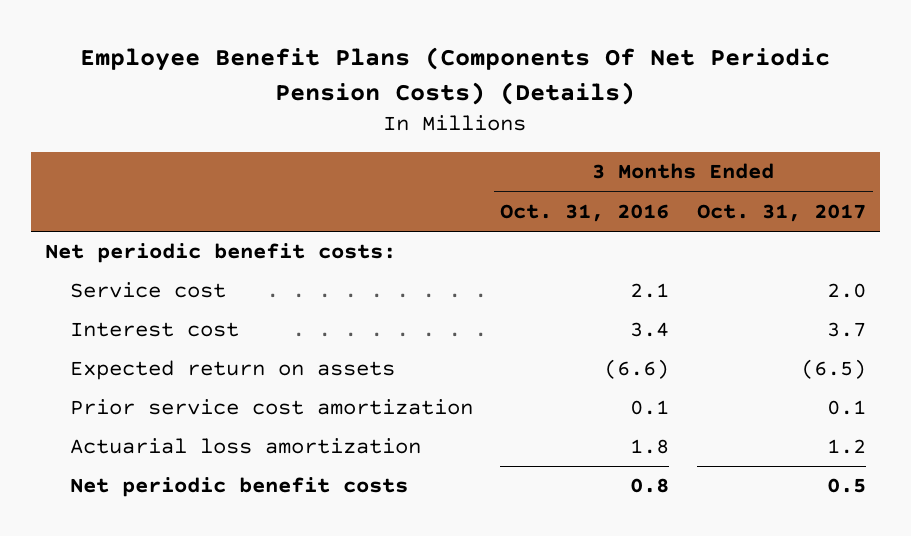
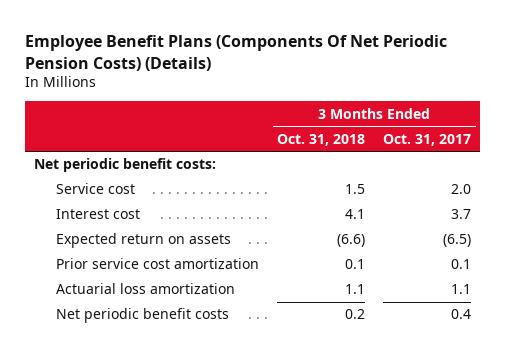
[500,203,670,222] Oct. 31, 2016 -> none
none -> [277,133,366,146] Oct. 31, 2018
[827,439,867,455] 1.2 -> [451,284,472,295] 1.1
[827,478,867,494] 0.5 -> [451,309,472,320] 0.4

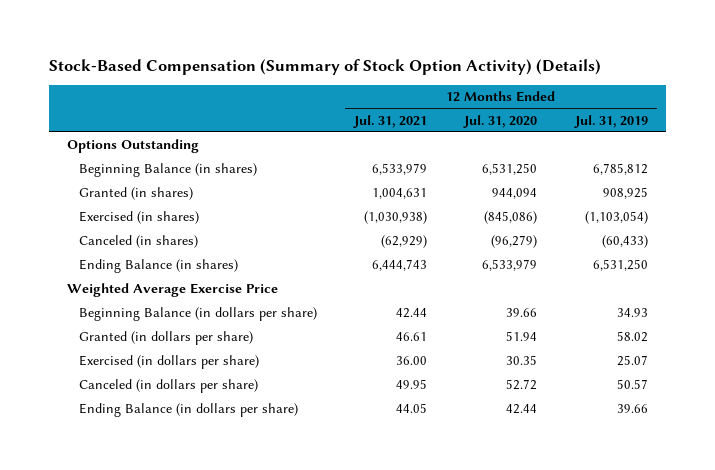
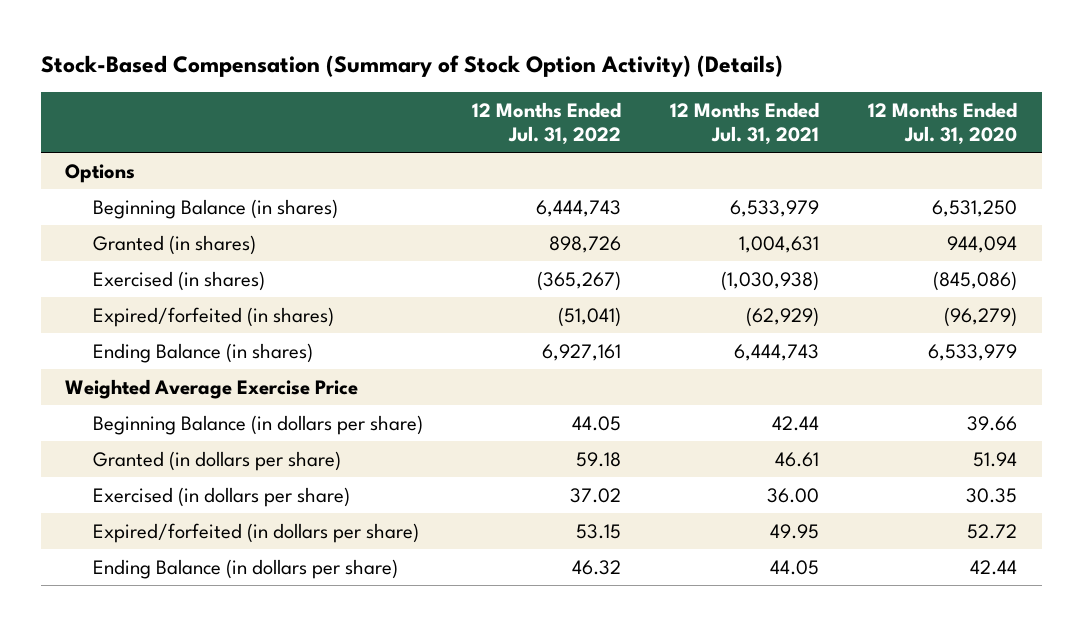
[573,114,648,128] Jul. 31, 2019 -> none
none -> [472,101,622,145] 12 Months Ended Jul. 31, 2022
[67,139,200,154] Options Outstanding -> [65,163,136,183] Options
[79,235,199,249] Canceled (in shares) -> [93,306,335,327] Expired/forfeited (in shares)
[79,379,259,394] Canceled (in dollars per share) -> [93,522,420,543] Expired/forfeited (in dollars per share)

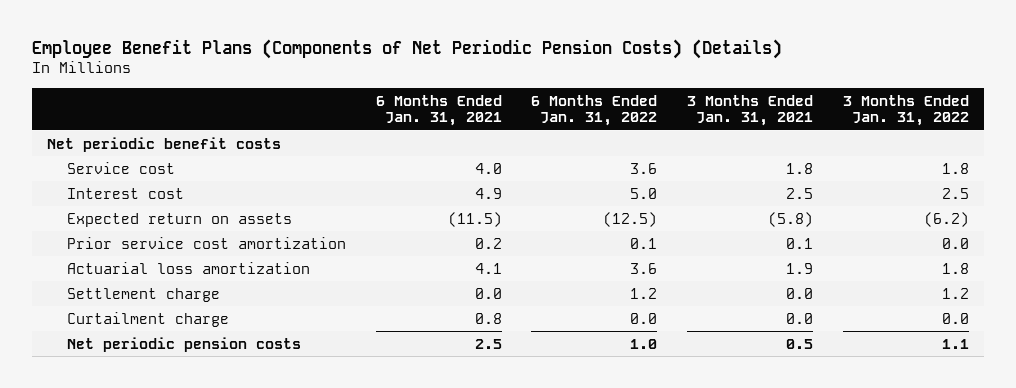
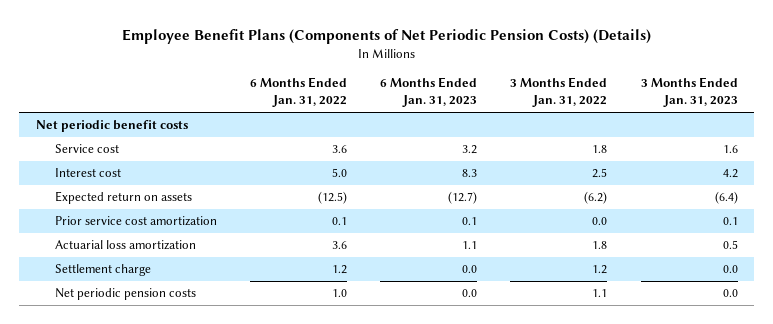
[375,94,502,127] 6 Months Ended Jan. 31, 2021 -> none
[687,94,814,127] 3 Months Ended Jan. 31, 2021 -> none
none -> [380,77,478,108] 6 Months Ended Jan. 31, 2023
none -> [640,77,738,108] 3 Months Ended Jan. 31, 2023
[66,311,229,327] Curtailment charge -> none

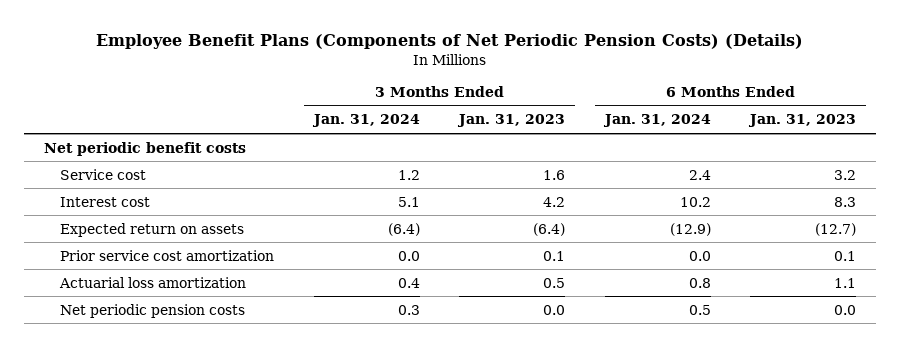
[250,77,348,108] 6 Months Ended Jan. 31, 2022 -> none
[510,77,608,108] 3 Months Ended Jan. 31, 2022 -> none
none -> [311,114,420,128] Jan. 31, 2024
none -> [602,114,711,128] Jan. 31, 2024
[55,264,152,277] Settlement charge -> none

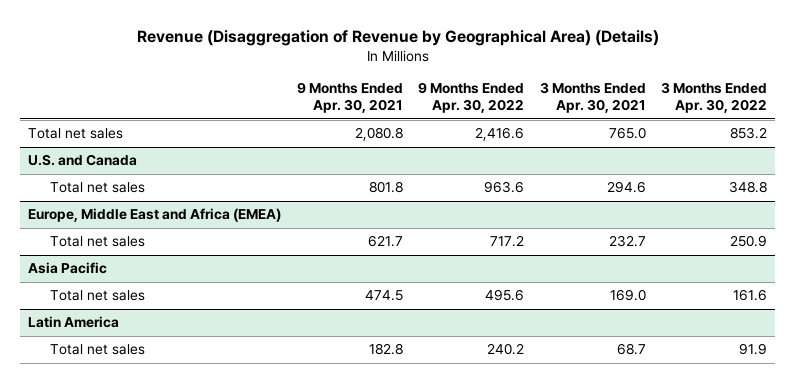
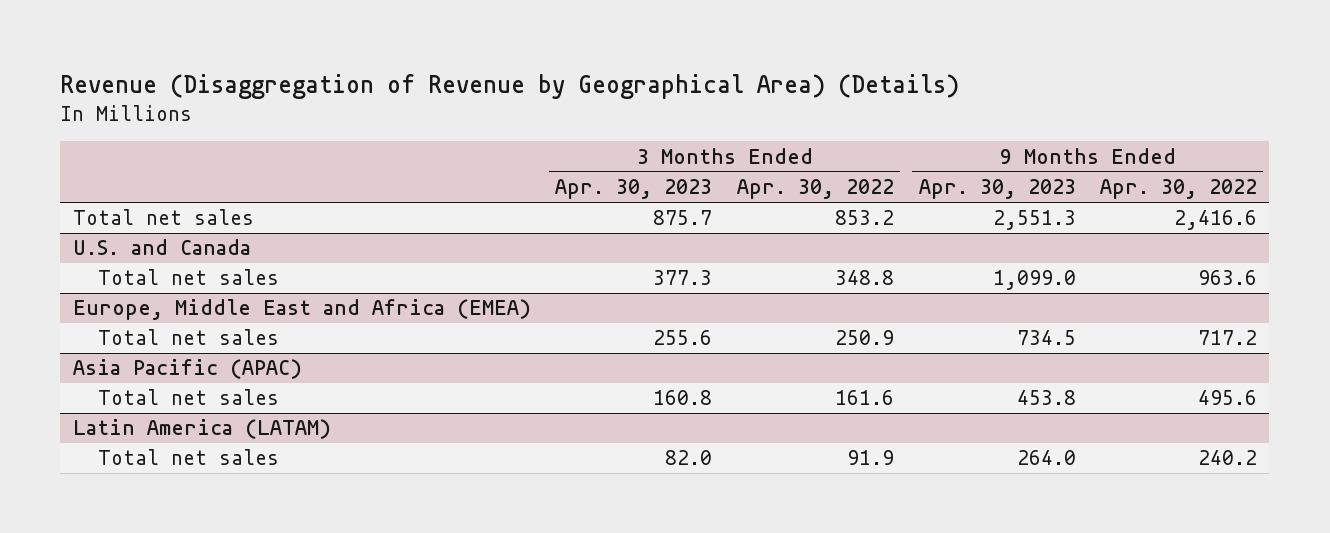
[296,82,403,114] 9 Months Ended Apr. 30, 2021 -> none
[539,82,646,114] 3 Months Ended Apr. 30, 2021 -> none
none -> [555,179,713,200] Apr. 30, 2023
none -> [918,179,1076,200] Apr. 30, 2023
[28,262,108,275] Asia Pacific -> [72,359,302,380] Asia Pacific (APAC)
[28,316,120,329] Latin America -> [72,419,331,440] Latin America (LATAM)

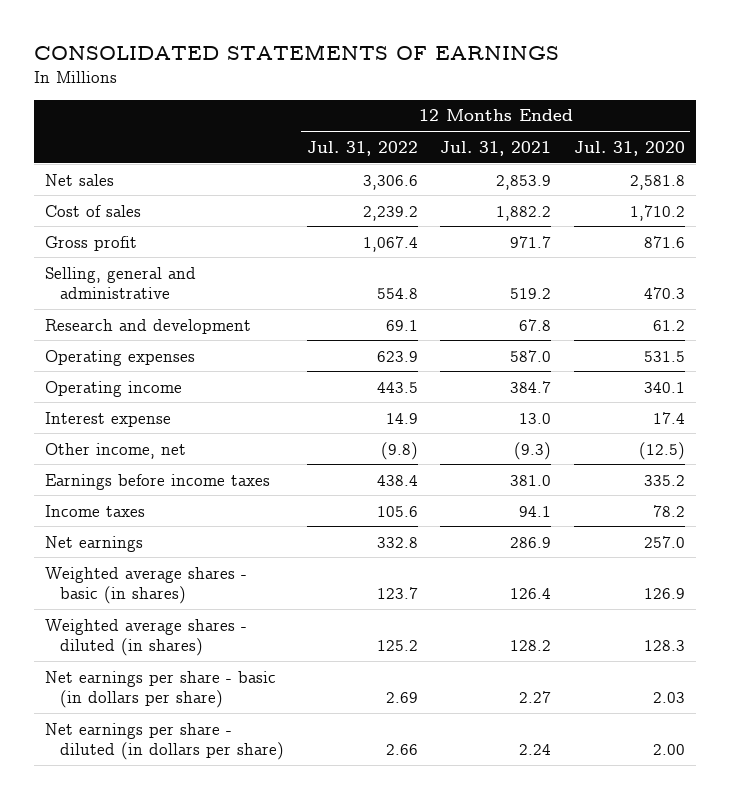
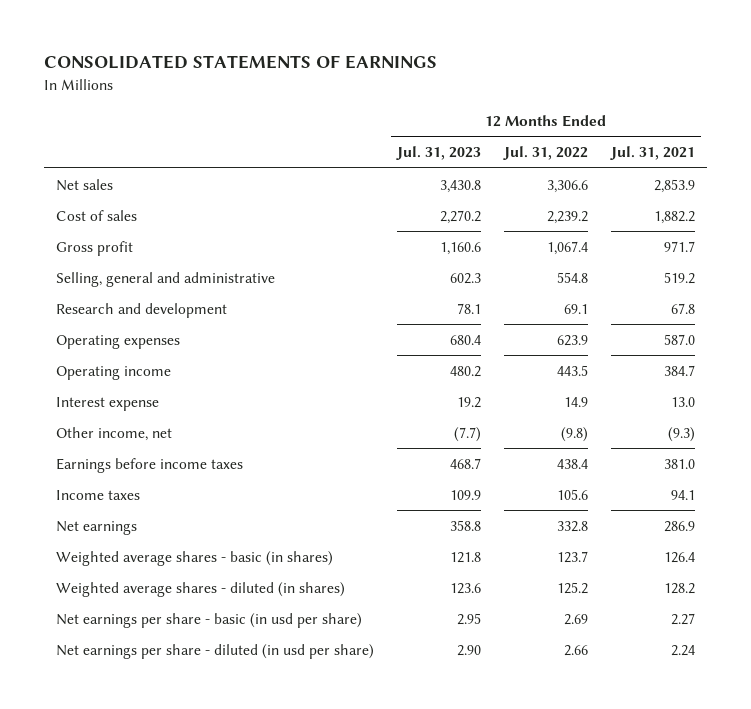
[573,140,685,156] Jul. 31, 2020 -> none
none -> [395,146,481,161] Jul. 31, 2023
[44,670,276,708] Net earnings per share - basic (in dollars per share) -> [55,612,362,628] Net earnings per share - basic (in usd per share)
[44,722,285,760] Net earnings per share - diluted (in dollars per share) -> [55,643,374,659] Net earnings per share - diluted (in usd per share)

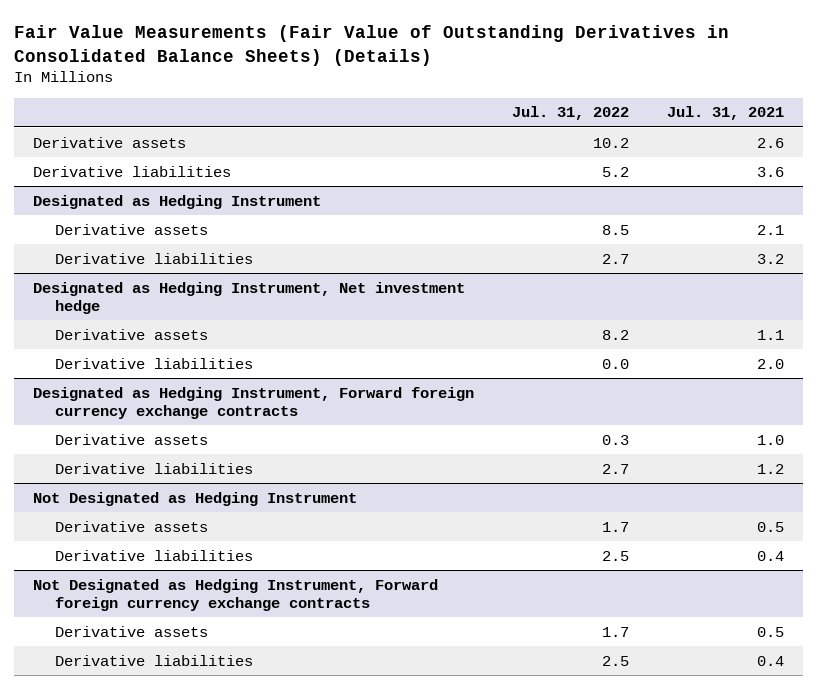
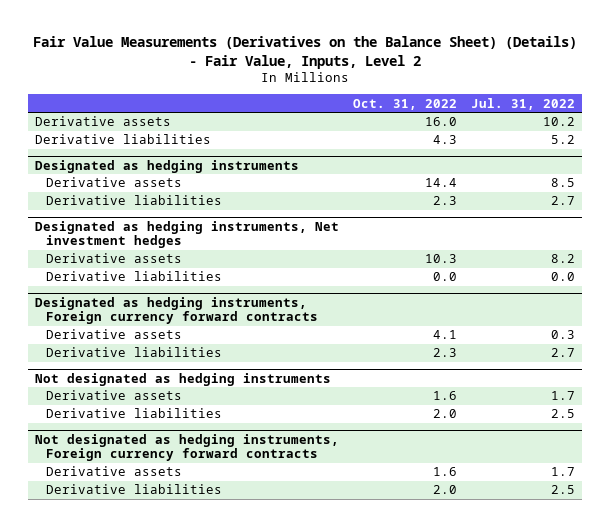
[14,24,730,66] Fair Value Measurements (Fair Value of Outstanding Derivatives in Consolidated Balance Sheets) (Details) -> [32,35,577,69] Fair Value Measurements (Derivatives on the Balance Sheet) (Details) - Fair Value, Inputs, Level 2
[666,106,784,121] Jul. 31, 2021 -> none
none -> [352,98,457,110] Oct. 31, 2022
[32,194,321,209] Designated as Hedging Instrument -> [34,159,299,173] Designated as hedging instruments
[32,281,465,314] Designated as Hedging Instrument, Net investment hedge -> [34,220,339,249] Designated as hedging instruments, Net investment hedges
[32,386,474,419] Designated as Hedging Instrument, Forward foreign currency exchange contracts -> [34,296,318,325] Designated as hedging instruments, Foreign currency forward contracts
[32,491,357,506] Not Designated as Hedging Instrument -> [34,372,331,386] Not designated as hedging instruments
[32,578,438,611] Not Designated as Hedging Instrument, Forward foreign currency exchange contracts -> [34,433,339,462] Not designated as hedging instruments, Foreign currency forward contracts

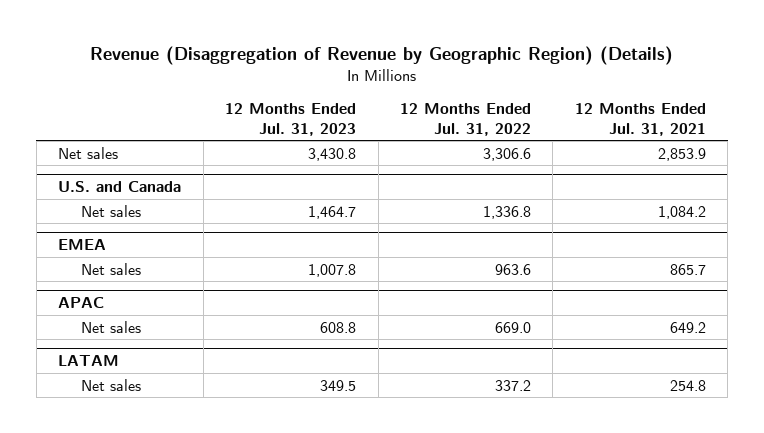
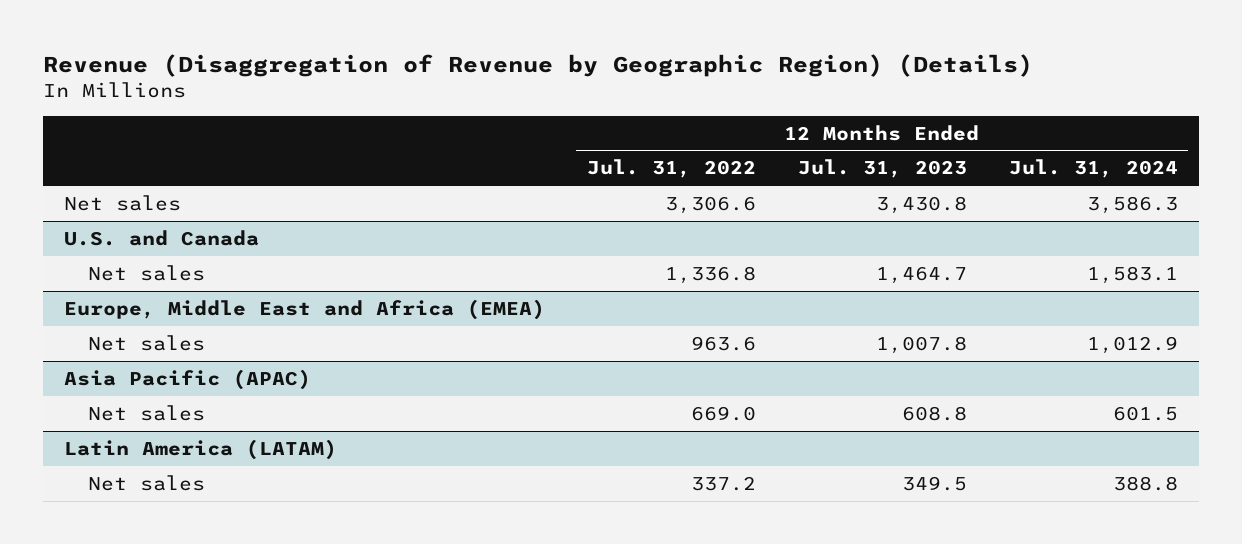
[574,102,706,136] 12 Months Ended Jul. 31, 2021 -> none
none -> [1008,159,1178,179] Jul. 31, 2024
[58,239,107,251] EMEA -> [63,298,545,320] Europe, Middle East and Africa (EMEA)
[58,297,105,309] APAC -> [63,368,311,390] Asia Pacific (APAC)
[58,355,120,367] LATAM -> [63,438,337,460] Latin America (LATAM)

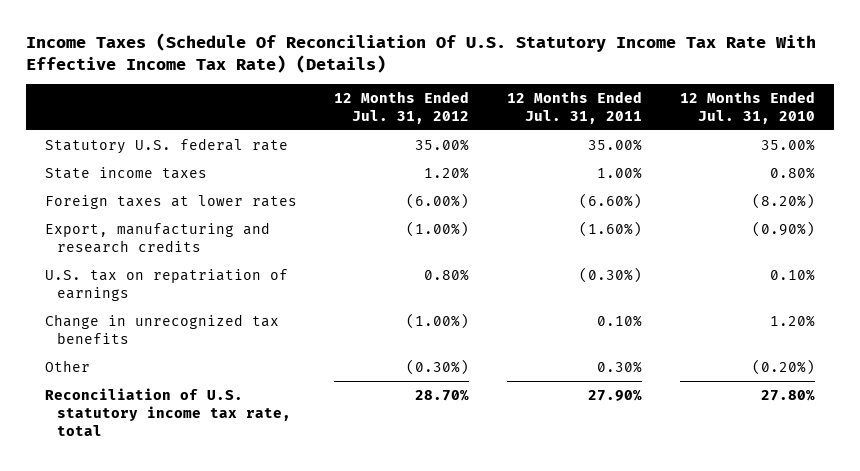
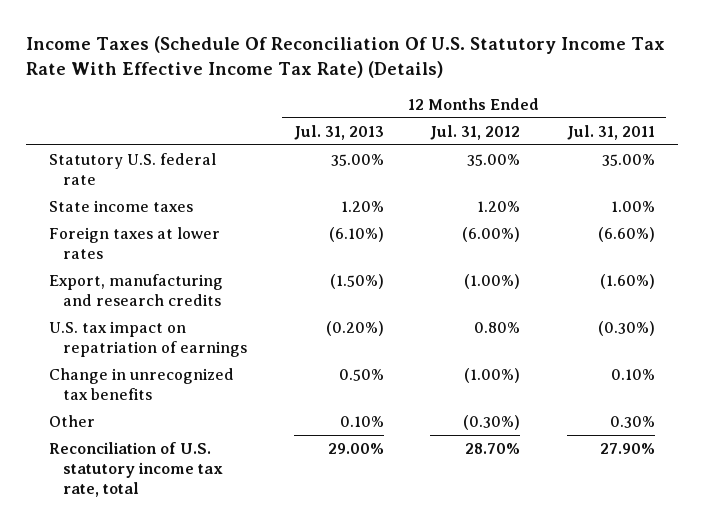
[679,90,815,124] 12 Months Ended Jul. 31, 2010 -> none
none -> [293,124,384,140] Jul. 31, 2013
[44,269,288,301] U.S. tax on repatriation of earnings -> [48,320,248,357] U.S. tax impact on repatriation of earnings

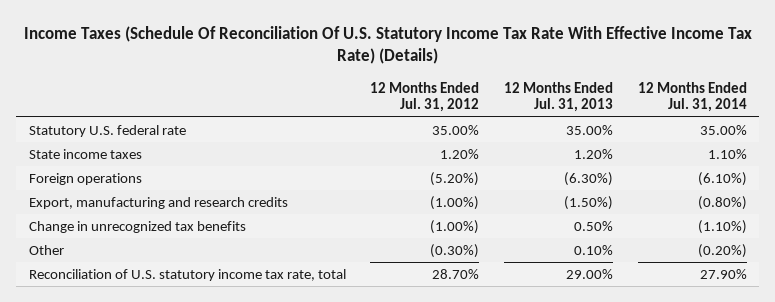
[566,124,655,140] Jul. 31, 2011 -> none
none -> [637,81,747,113] 12 Months Ended Jul. 31, 2014
[48,226,220,259] Foreign taxes at lower rates -> none
none -> [28,172,142,185] Foreign operations
[48,320,248,357] U.S. tax impact on repatriation of earnings -> none

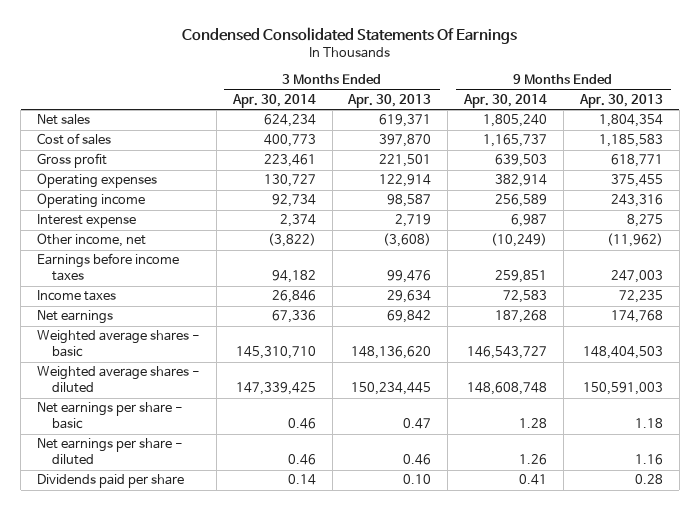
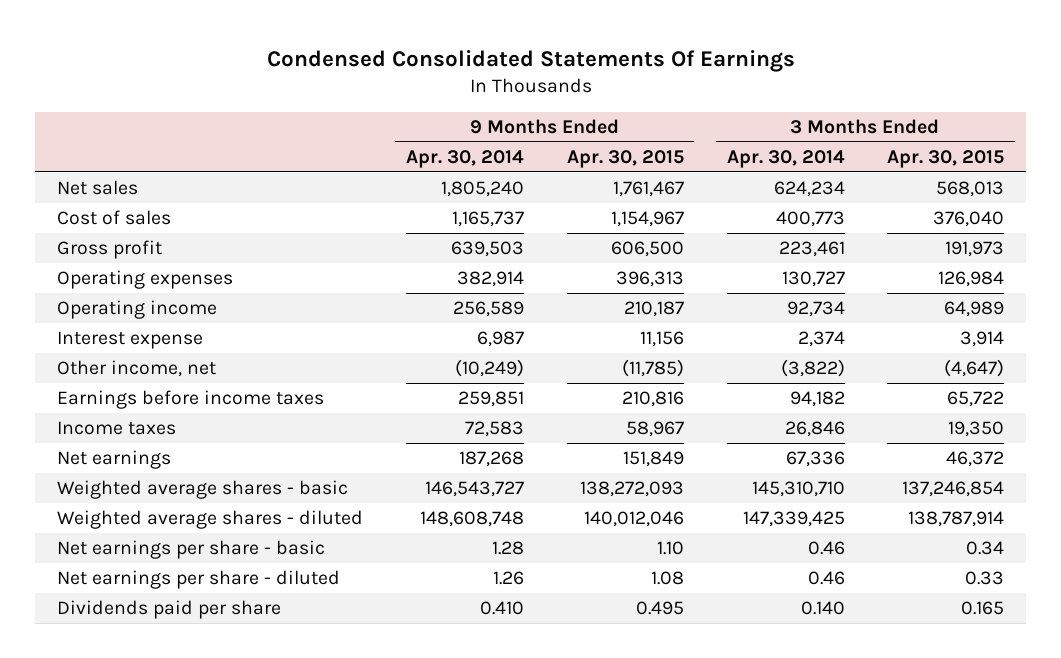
[347,93,432,108] Apr. 30, 2013 -> none
[578,93,663,108] Apr. 30, 2013 -> none
none -> [566,149,684,168] Apr. 30, 2015
none -> [887,149,1005,168] Apr. 30, 2015
[287,474,316,486] 0.14 -> [800,601,845,616] 0.140
[519,474,548,486] 0.41 -> [479,601,524,616] 0.410

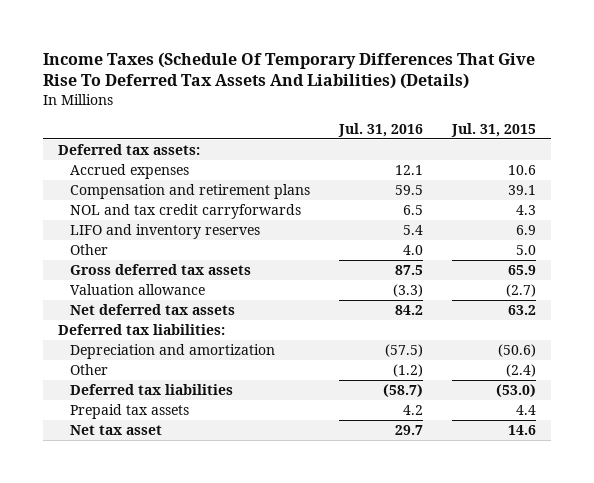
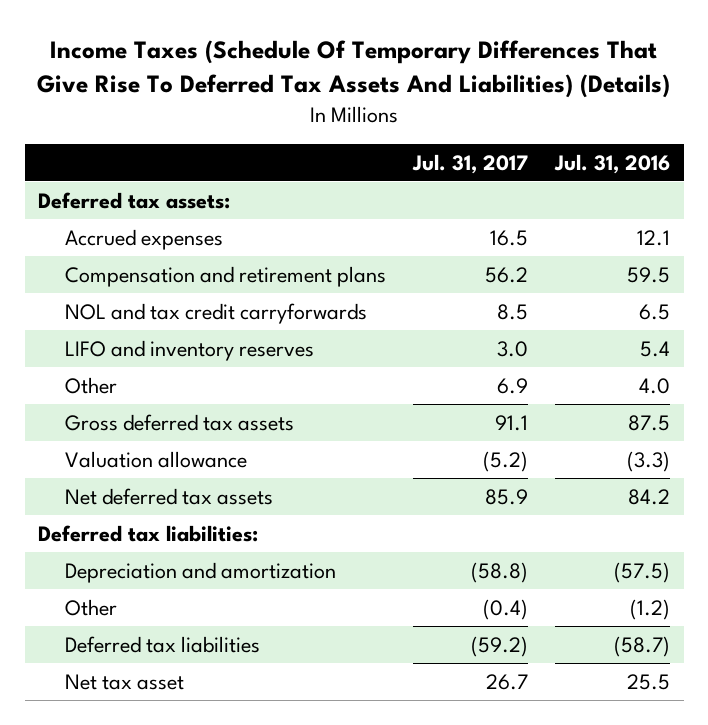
[451,122,537,137] Jul. 31, 2015 -> none
none -> [411,153,528,174] Jul. 31, 2017
[69,404,189,420] Prepaid tax assets -> none
[394,425,423,436] 29.7 -> [627,673,671,690] 25.5

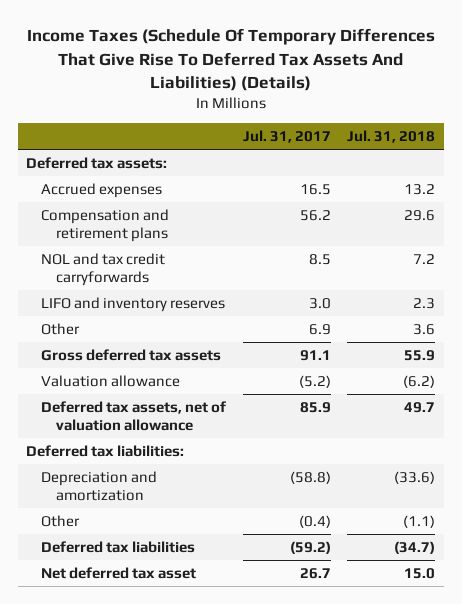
[554,153,671,174] Jul. 31, 2016 -> none
none -> [347,129,436,143] Jul. 31, 2018
[64,487,273,505] Net deferred tax assets -> [41,400,227,431] Deferred tax assets, net of valuation allowance
[64,673,184,690] Net tax asset -> [41,566,197,579] Net deferred tax asset

